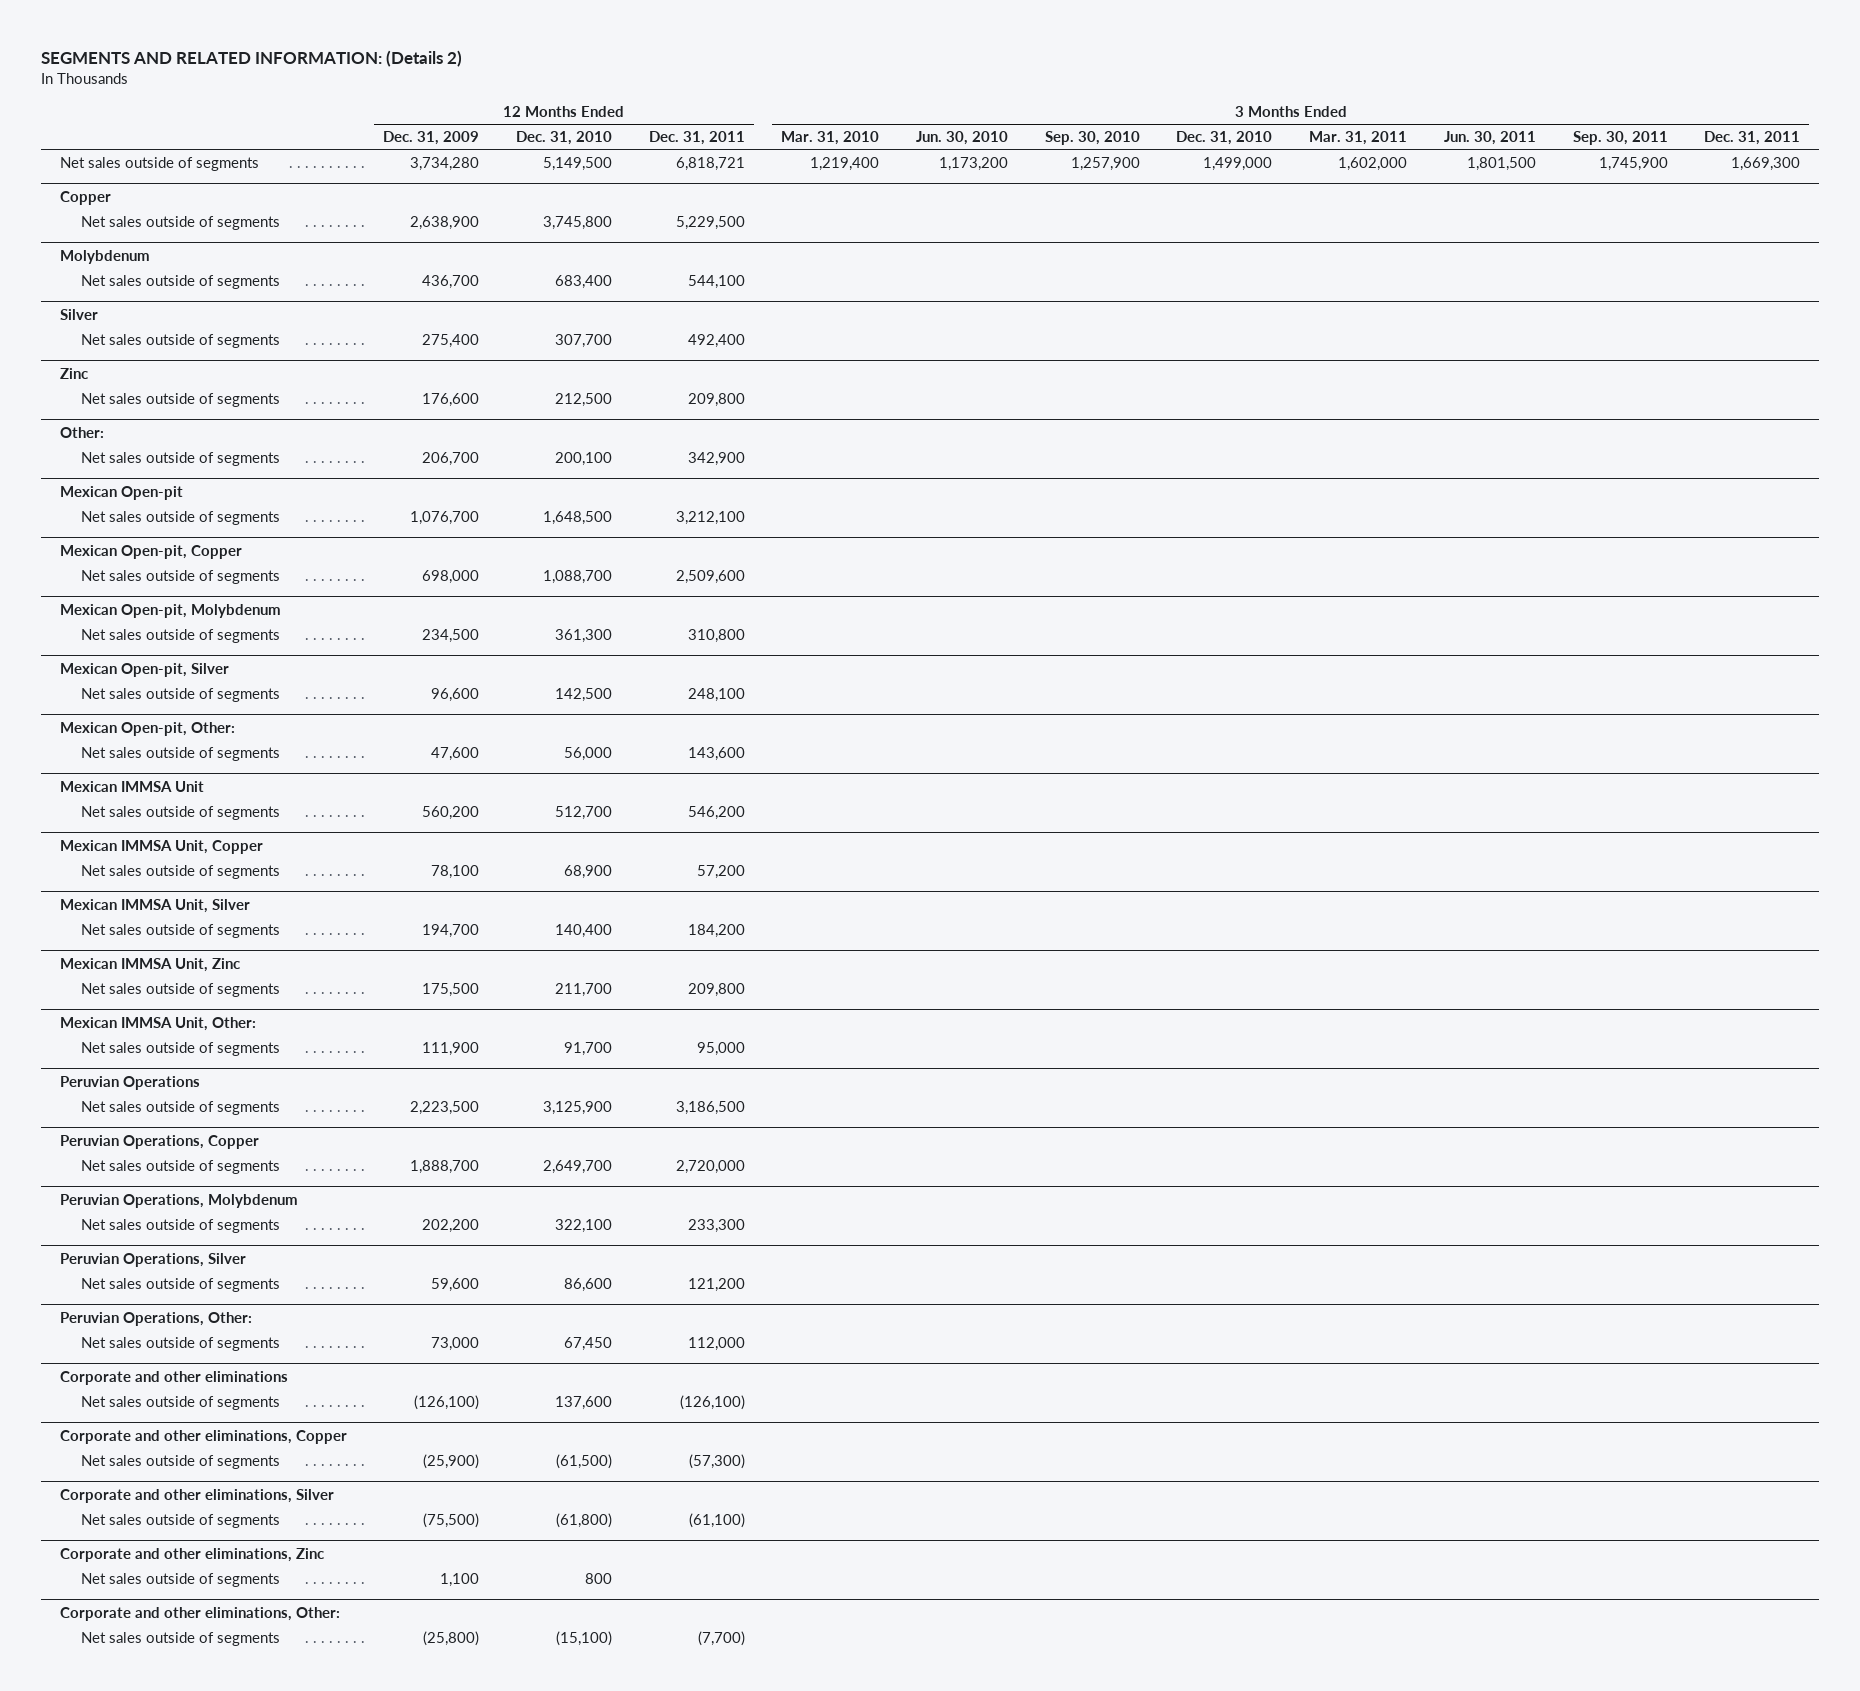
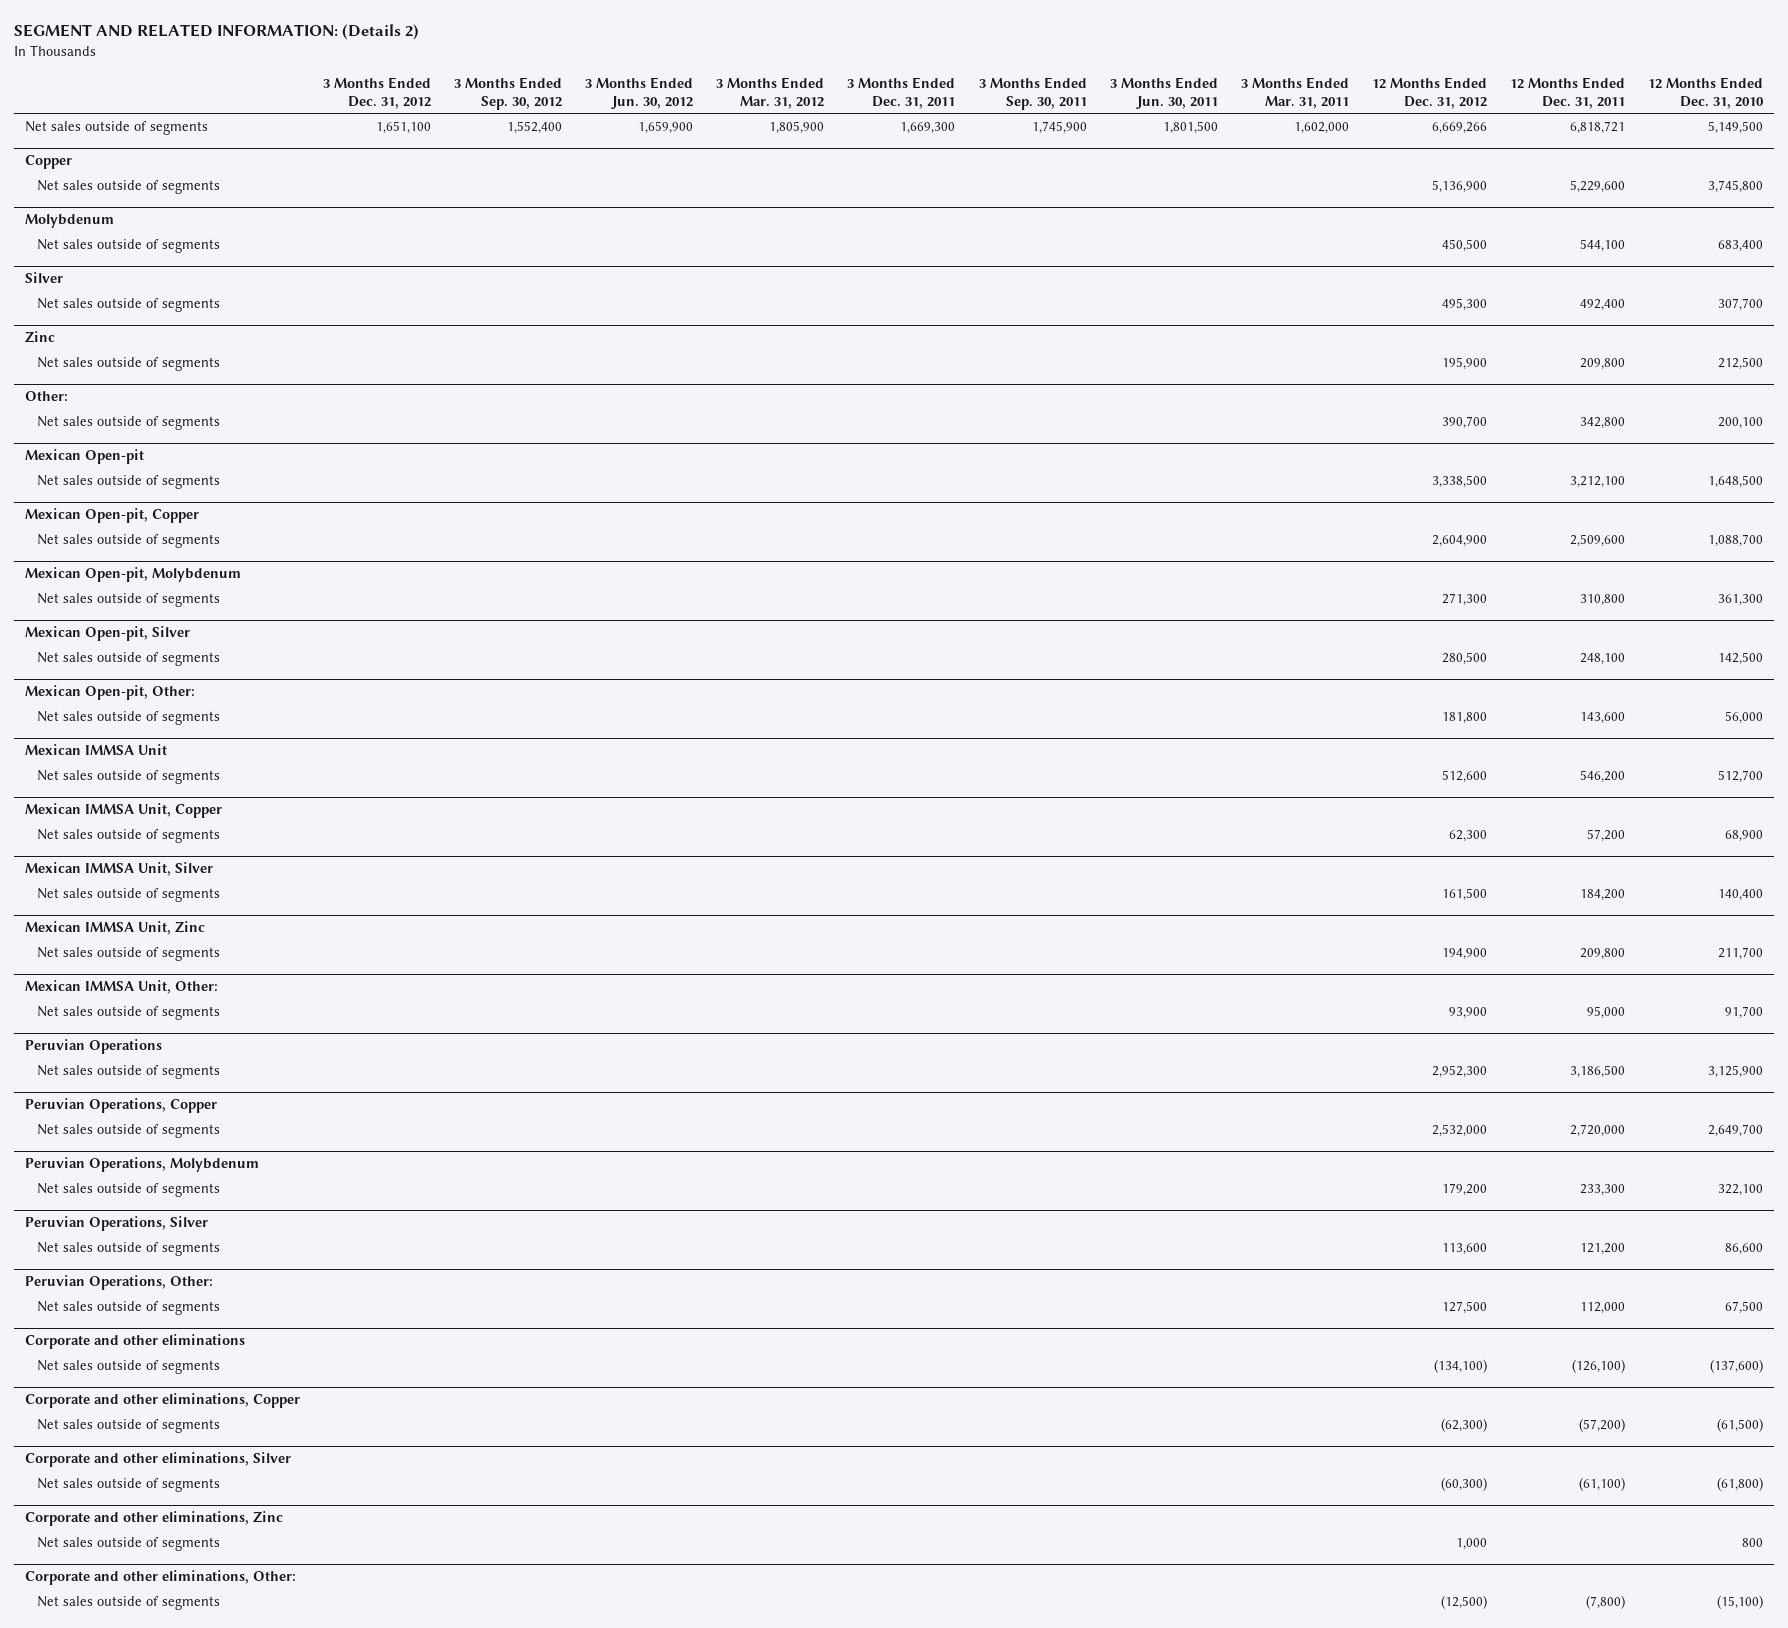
[41,50,463,68] SEGMENTS AND RELATED INFORMATION: (Details 2) -> [13,24,419,41] SEGMENT AND RELATED INFORMATION: (Details 2)
[383,130,480,145] Dec. 31, 2009 -> none
[781,130,880,145] Mar. 31, 2010 -> none
[916,130,1009,145] Jun. 30, 2010 -> none
[1044,130,1140,145] Sep. 30, 2010 -> none
[1176,130,1273,145] Dec. 31, 2010 -> none
none -> [323,76,432,109] 3 Months Ended Dec. 31, 2012
none -> [454,76,563,110] 3 Months Ended Sep. 30, 2012
none -> [585,76,694,109] 3 Months Ended Jun. 30, 2012
none -> [716,76,825,109] 3 Months Ended Mar. 31, 2012
none -> [1371,76,1487,109] 12 Months Ended Dec. 31, 2012
[675,215,745,230] 5,229,500 -> [1569,180,1625,194] 5,229,600
[687,451,745,466] 342,900 -> [1579,417,1625,430] 342,800
[564,1336,613,1351] 67,450 -> [1724,1301,1763,1315] 67,500
[555,1395,613,1410] 137,600 -> [1709,1359,1763,1374] (137,600)
[688,1453,745,1469] (57,300) -> [1578,1418,1625,1433] (57,200)
[697,1630,745,1646] (7,700) -> [1585,1595,1625,1610] (7,800)

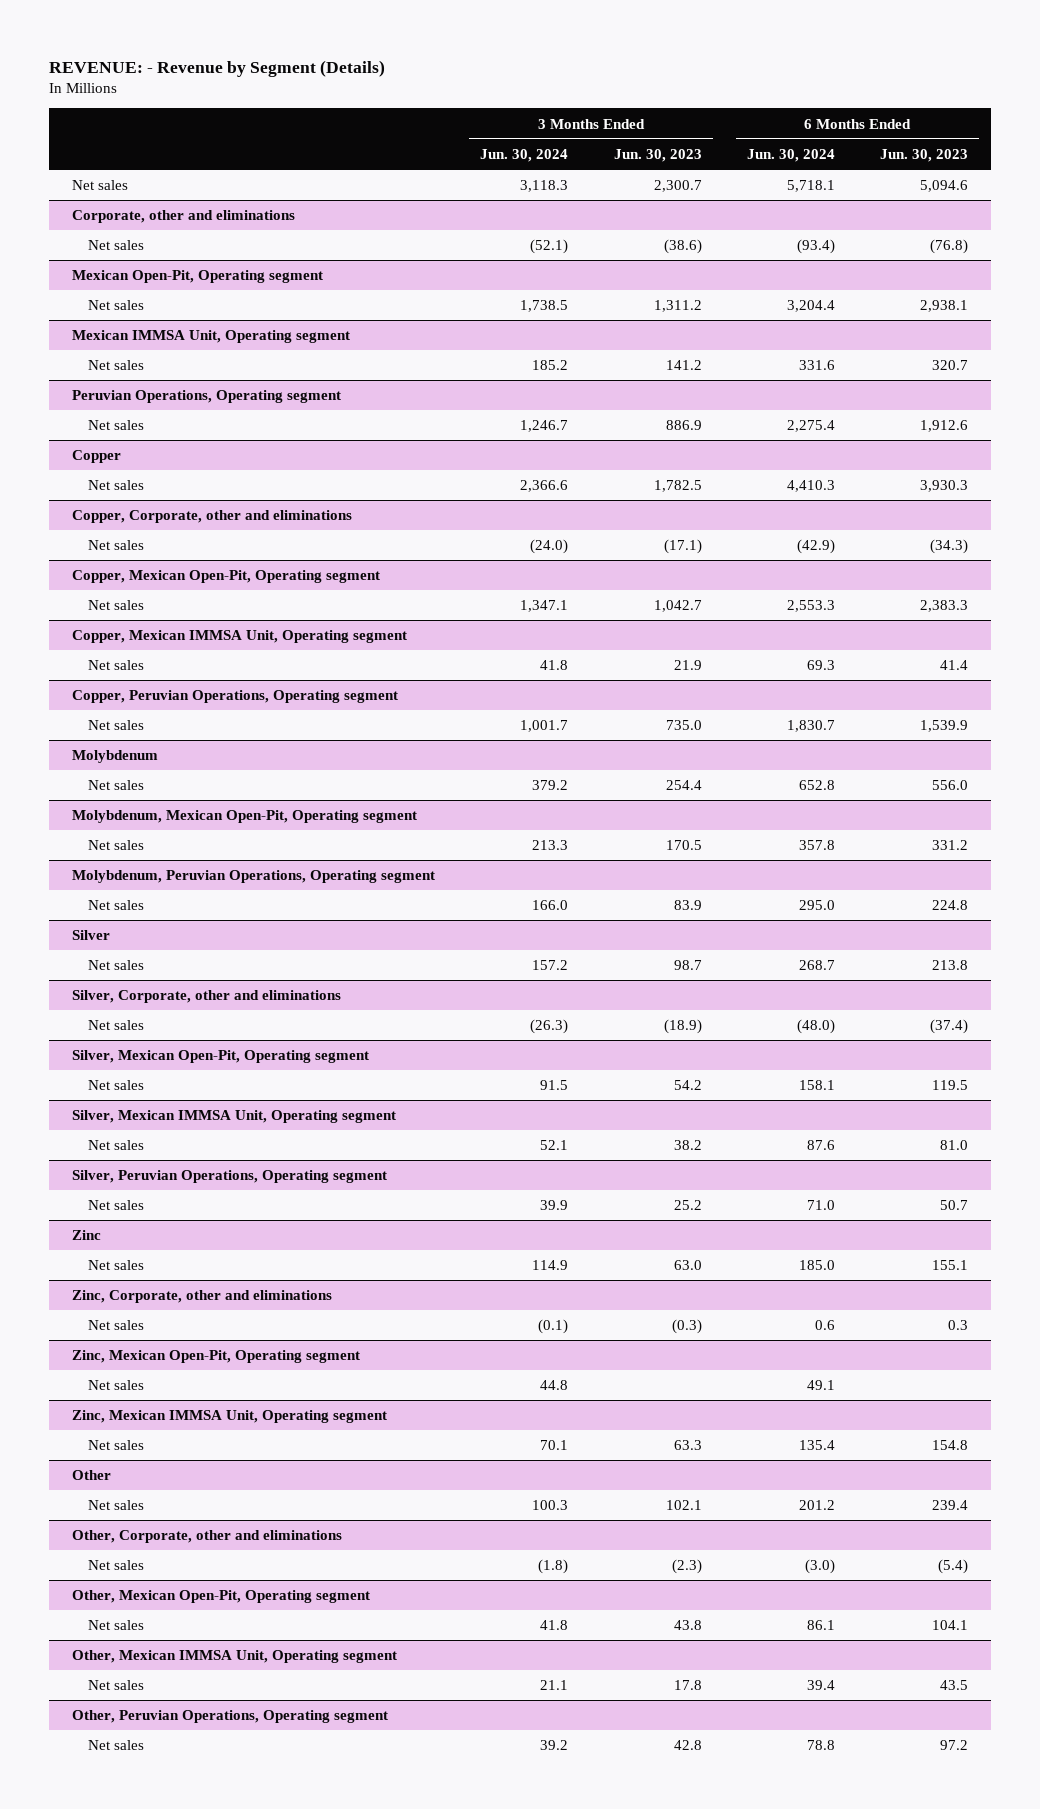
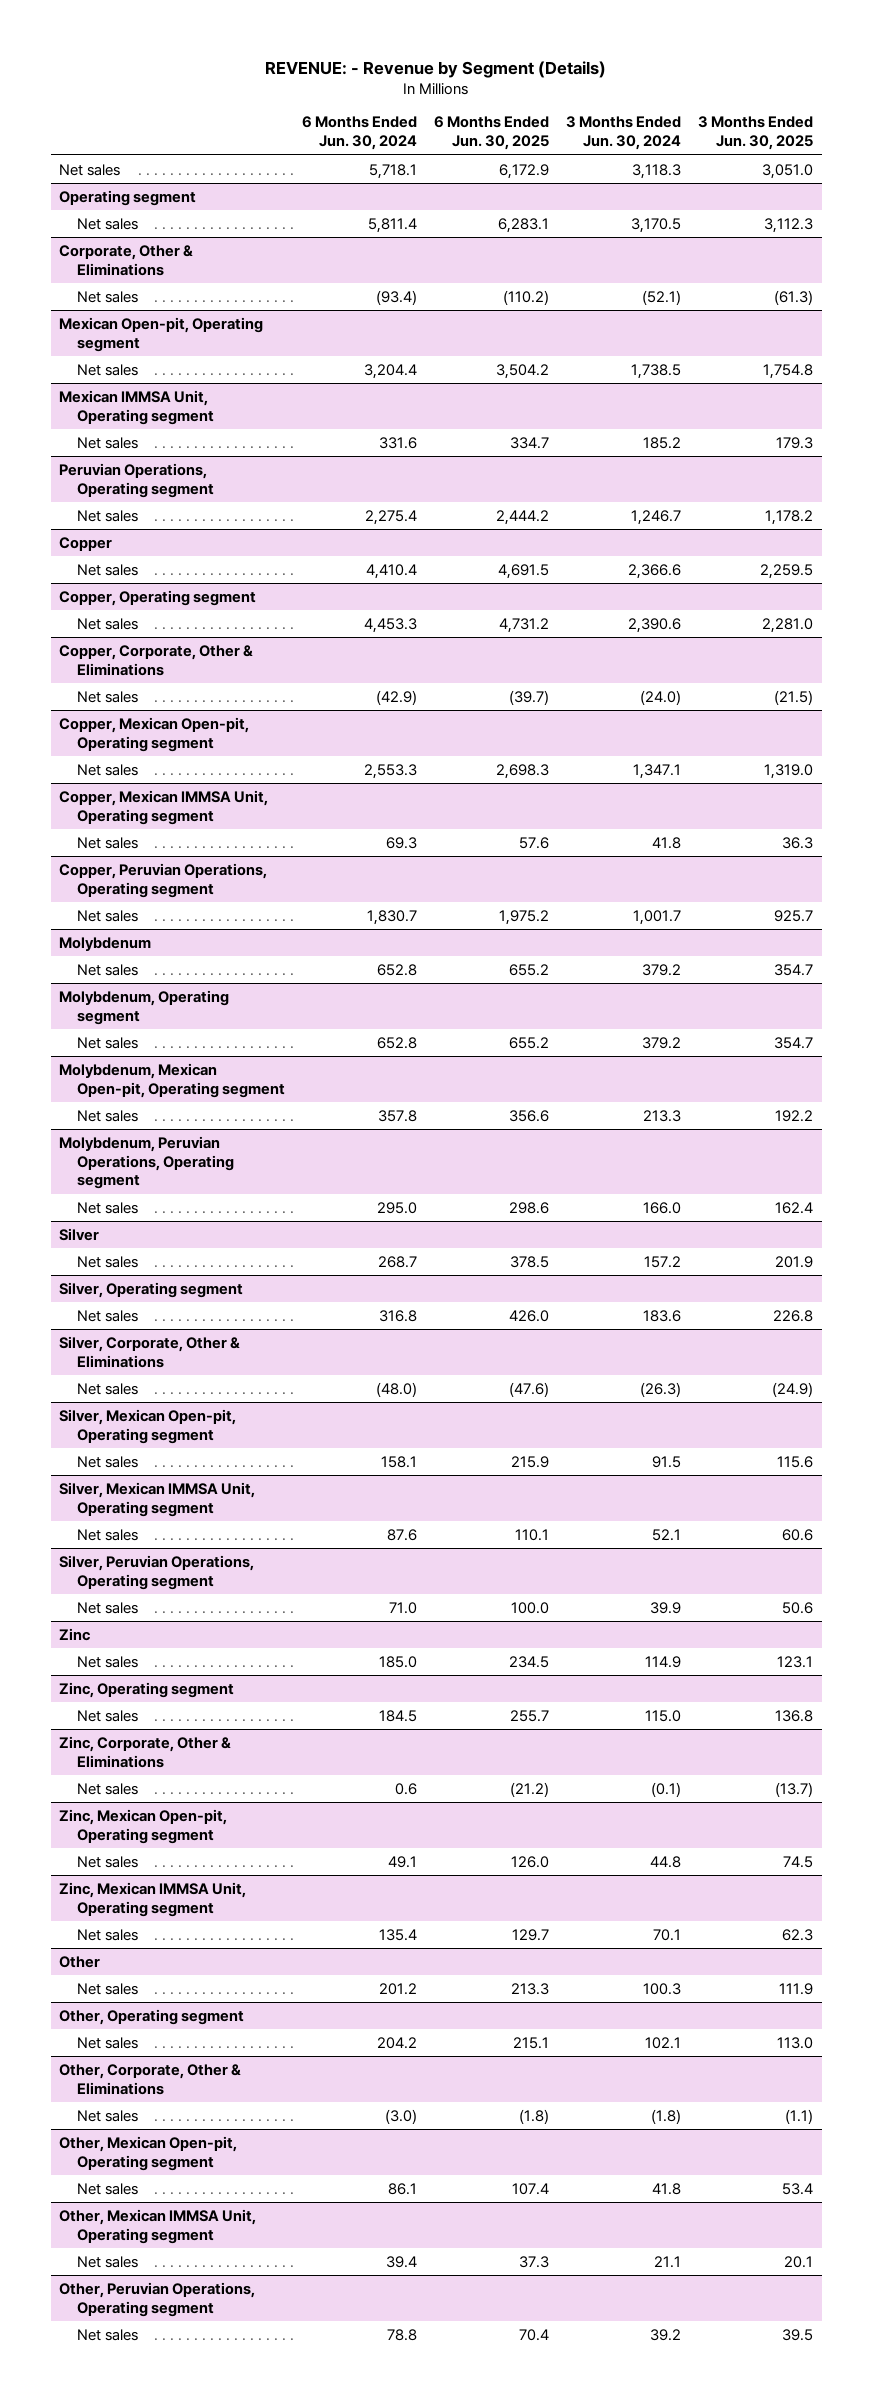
[613,149,702,163] Jun. 30, 2023 -> none
[880,149,969,163] Jun. 30, 2023 -> none
none -> [434,116,550,151] 6 Months Ended Jun. 30, 2025
none -> [698,116,814,151] 3 Months Ended Jun. 30, 2025
none -> [59,189,197,206] Operating segment
none -> [77,217,139,230] Net sales
[72,210,296,224] Corporate, other and eliminations -> [59,244,194,276] Corporate, Other & Eliminations
[72,270,324,284] Mexican Open-Pit, Operating segment -> [59,316,264,352] Mexican Open-pit, Operating segment
[786,480,835,493] 4,410.3 -> [366,563,418,579] 4,410.4
none -> [59,589,257,606] Copper, Operating segment
none -> [77,617,139,630] Net sales
[72,510,353,524] Copper, Corporate, other and eliminations -> [59,644,254,676] Copper, Corporate, Other & Eliminations
[72,570,381,584] Copper, Mexican Open-Pit, Operating segment -> [59,716,250,752] Copper, Mexican Open-pit, Operating segment
none -> [59,989,230,1025] Molybdenum, Operating segment
none -> [77,1036,139,1049] Net sales
[72,810,418,824] Molybdenum, Mexican Open-Pit, Operating segment -> [59,1062,286,1098] Molybdenum, Mexican Open-pit, Operating segment
none -> [59,1281,244,1298] Silver, Operating segment
none -> [77,1309,139,1322] Net sales
[72,990,342,1004] Silver, Corporate, other and eliminations -> [59,1335,241,1368] Silver, Corporate, Other & Eliminations
[72,1050,370,1064] Silver, Mexican Open-Pit, Operating segment -> [59,1408,237,1444] Silver, Mexican Open-pit, Operating segment
none -> [59,1681,235,1698] Zinc, Operating segment
none -> [77,1709,139,1722] Net sales
[72,1290,333,1304] Zinc, Corporate, other and eliminations -> [59,1735,232,1768] Zinc, Corporate, Other & Eliminations
[72,1350,361,1364] Zinc, Mexican Open-Pit, Operating segment -> [59,1808,228,1844] Zinc, Mexican Open-pit, Operating segment
none -> [59,2008,245,2025] Other, Operating segment
none -> [77,2036,139,2049] Net sales
[72,1530,343,1544] Other, Corporate, other and eliminations -> [59,2063,242,2095] Other, Corporate, Other & Eliminations
[72,1590,371,1604] Other, Mexican Open-Pit, Operating segment -> [59,2135,238,2171] Other, Mexican Open-pit, Operating segment

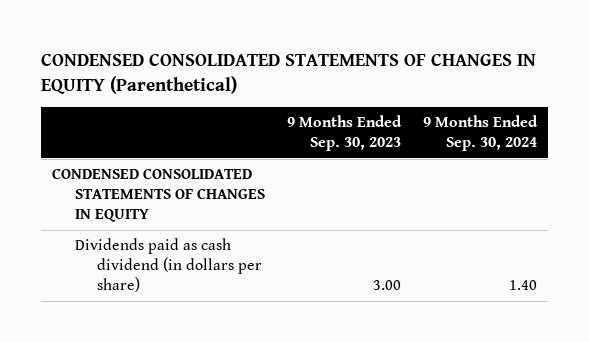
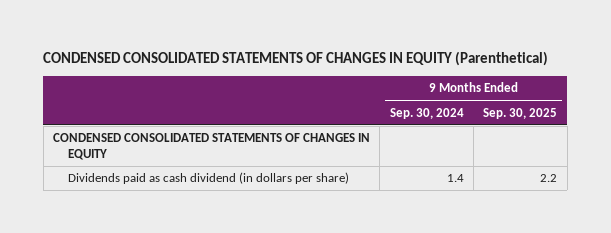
[286,115,402,152] 9 Months Ended Sep. 30, 2023 -> none
none -> [483,107,558,119] Sep. 30, 2025
[508,280,537,291] 1.40 -> [446,174,464,183] 1.4

